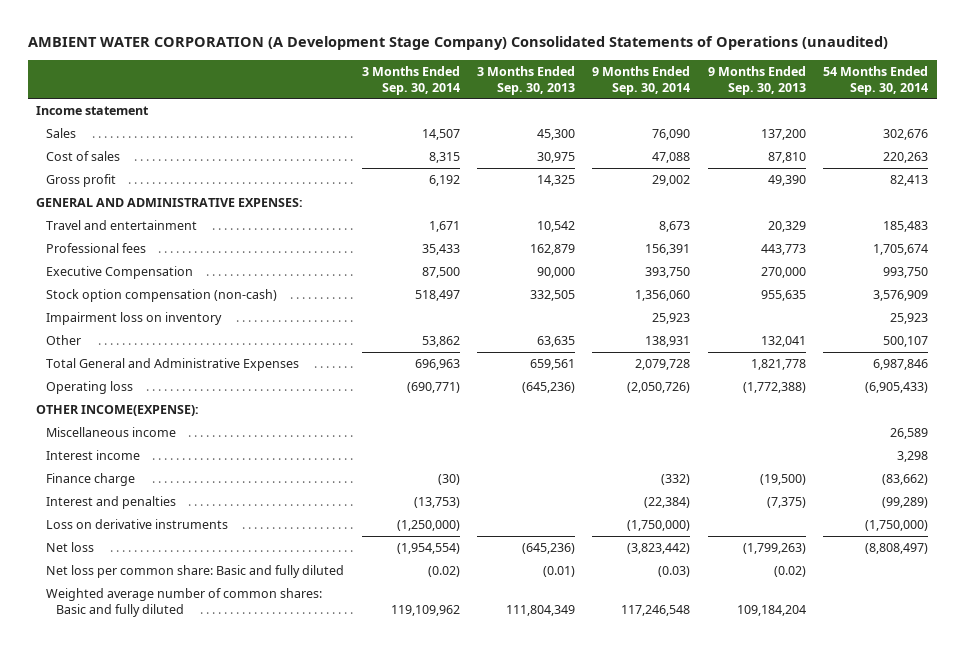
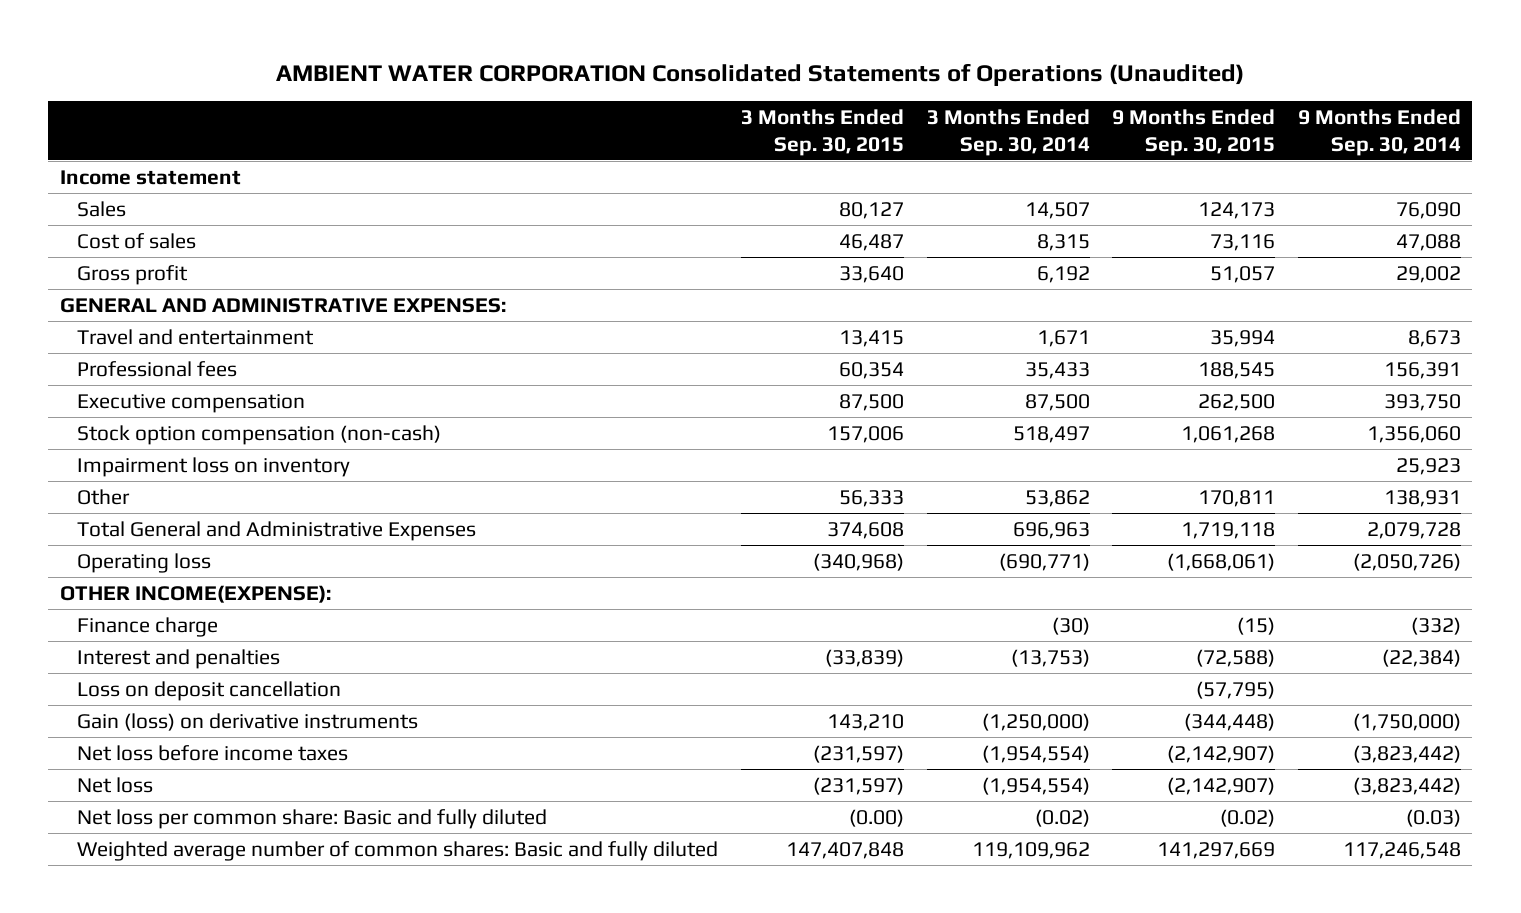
[27,36,888,51] AMBIENT WATER CORPORATION (A Development Stage Company) Consolidated Statements of Operations (unaudited) -> [276,62,1245,86] AMBIENT WATER CORPORATION Consolidated Statements of Operations (Unaudited)
[477,65,576,95] 3 Months Ended Sep. 30, 2013 -> none
[707,65,806,95] 9 Months Ended Sep. 30, 2013 -> none
[823,65,929,95] 54 Months Ended Sep. 30, 2014 -> none
none -> [741,109,905,156] 3 Months Ended Sep. 30, 2015
none -> [1112,109,1276,156] 9 Months Ended Sep. 30, 2015
[46,265,194,279] Executive Compensation -> [77,393,306,413] Executive compensation
[46,426,177,437] Miscellaneous income -> none
[46,449,141,460] Interest income -> none
none -> [77,680,342,701] Loss on deposit cancellation
[46,518,229,529] Loss on derivative instruments -> [77,712,419,731] Gain (loss) on derivative instruments
none -> [77,744,349,761] Net loss before income taxes

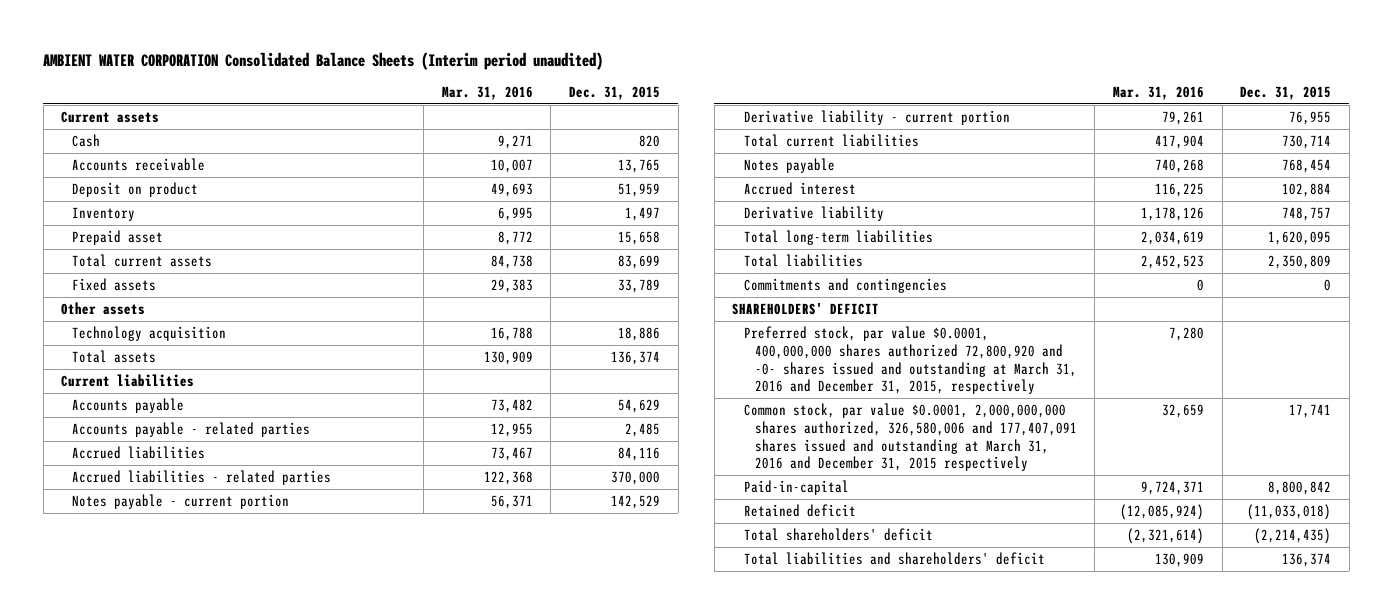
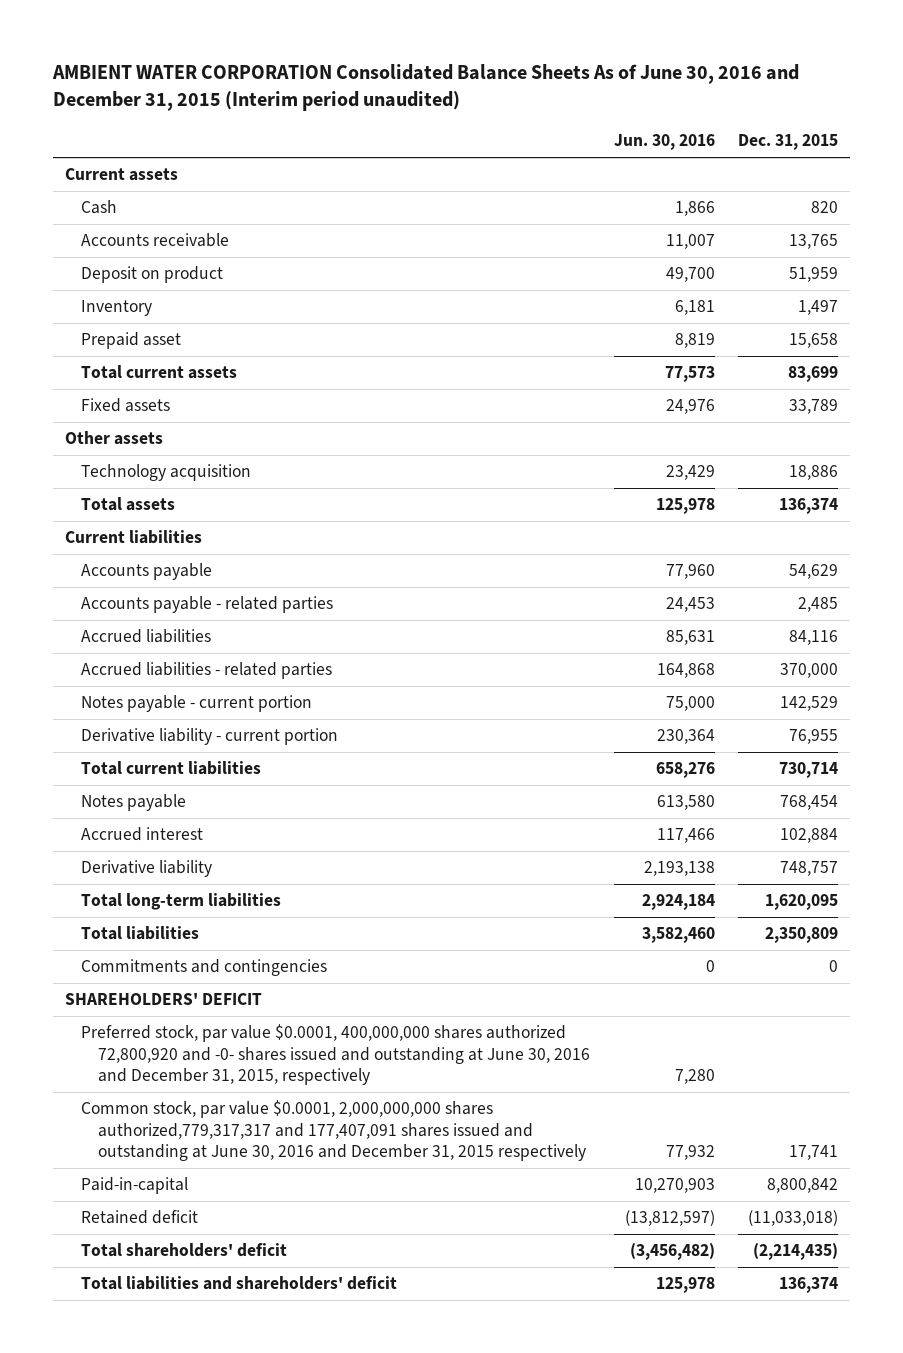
[43,51,604,70] AMBIENT WATER CORPORATION Consolidated Balance Sheets (Interim period unaudited) -> [51,64,799,112] AMBIENT WATER CORPORATION Consolidated Balance Sheets As of June 30, 2016 and December 31, 2015 (Interim period unaudited)
[441,86,533,101] Mar. 31, 2016 -> none
none -> [613,134,715,151] Jun. 30, 2016
[743,325,1077,395] Preferred stock, par value $0.0001, 400,000,000 shares authorized 72,800,920 and -0- shares issued and outstanding at March 31, 2016 and December 31, 2015, respectively -> [81,1024,590,1086] Preferred stock, par value $0.0001, 400,000,000 shares authorized 72,800,920 and -0- shares issued and outstanding at June 30, 2016 and December 31, 2015, respectively
[743,402,1077,472] Common stock, par value $0.0001, 2,000,000,000 shares authorized, 326,580,006 and 177,407,091 shares issued and outstanding at March 31, 2016 and December 31, 2015 respectively -> [81,1100,586,1162] Common stock, par value $0.0001, 2,000,000,000 shares authorized,779,317,317 and 177,407,091 shares issued and outstanding at June 30, 2016 and December 31, 2015 respectively

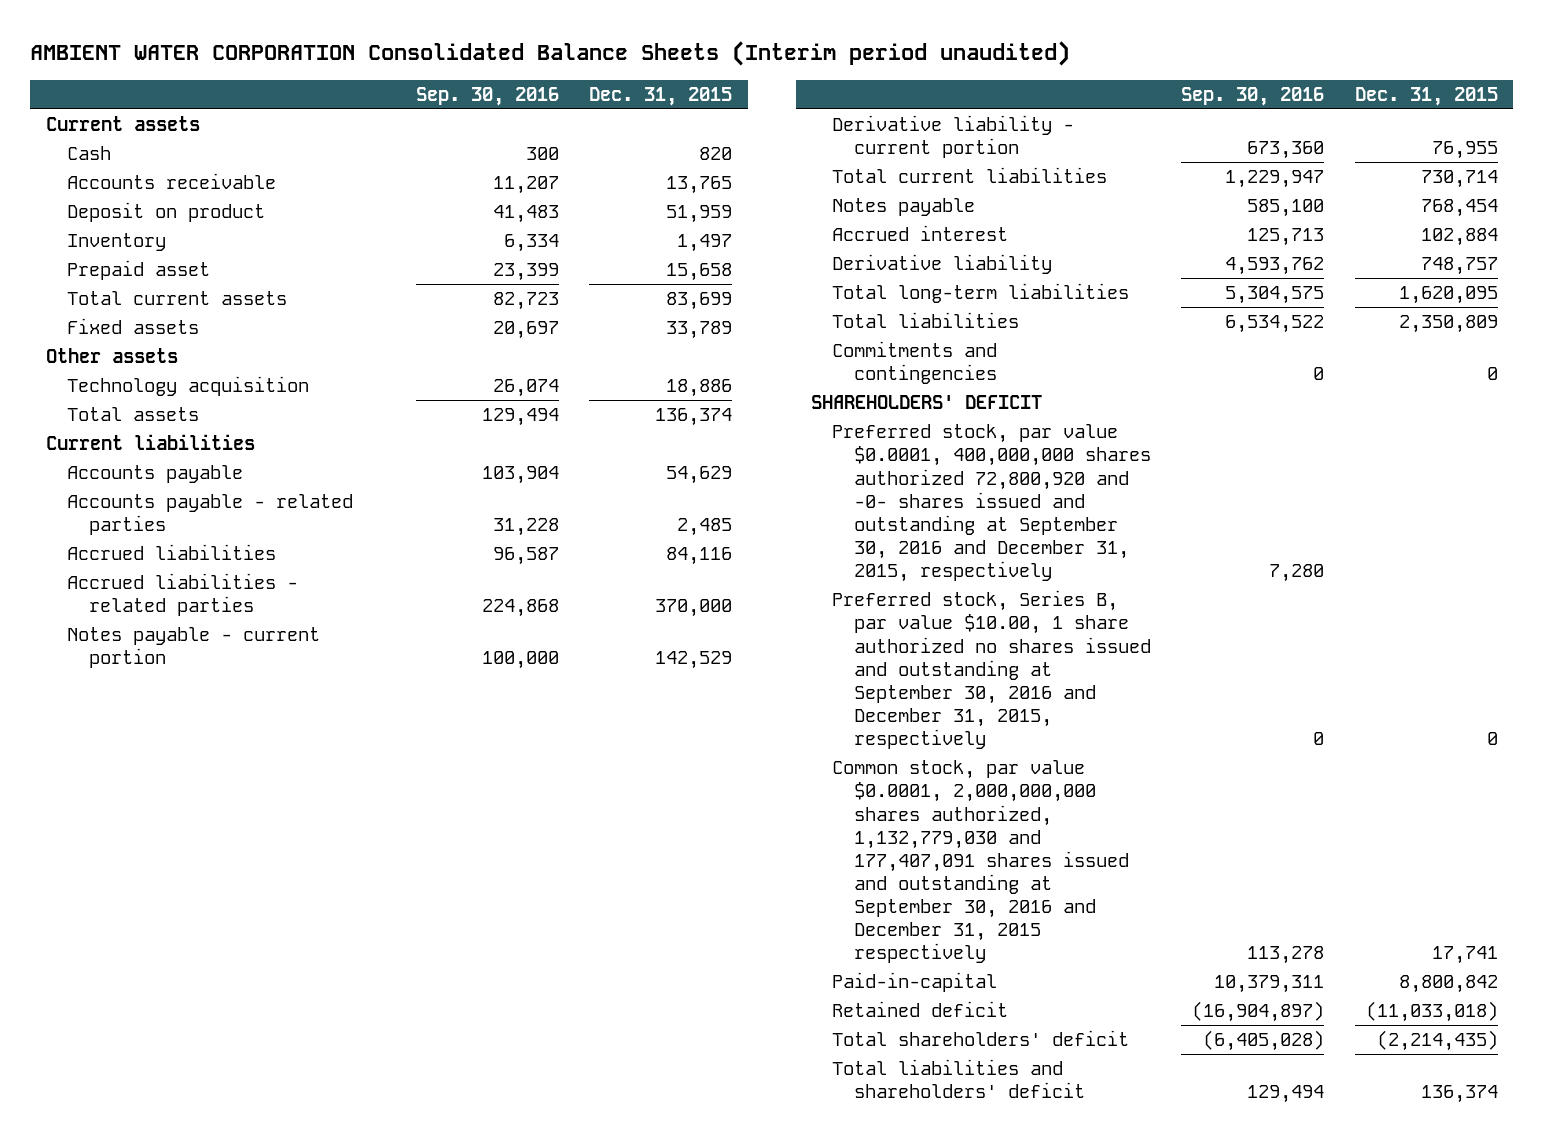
[51,64,799,112] AMBIENT WATER CORPORATION Consolidated Balance Sheets As of June 30, 2016 and December 31, 2015 (Interim period unaudited) -> [30,41,1071,67] AMBIENT WATER CORPORATION Consolidated Balance Sheets (Interim period unaudited)
[613,134,715,151] Jun. 30, 2016 -> none
none -> [415,86,559,106] Sep. 30, 2016
[81,1024,590,1086] Preferred stock, par value $0.0001, 400,000,000 shares authorized 72,800,920 and -0- shares issued and outstanding at June 30, 2016 and December 31, 2015, respectively -> [832,424,1151,583] Preferred stock, par value $0.0001, 400,000,000 shares authorized 72,800,920 and -0- shares issued and outstanding at September 30, 2016 and December 31, 2015, respectively
none -> [832,590,1151,750] Preferred stock, Series B, par value $10.00, 1 share authorized no shares issued and outstanding at September 30, 2016 and December 31, 2015, respectively
[81,1100,586,1162] Common stock, par value $0.0001, 2,000,000,000 shares authorized,779,317,317 and 177,407,091 shares issued and outstanding at June 30, 2016 and December 31, 2015 respectively -> [832,760,1129,964] Common stock, par value $0.0001, 2,000,000,000 shares authorized, 1,132,779,030 and 177,407,091 shares issued and outstanding at September 30, 2016 and December 31, 2015 respectively

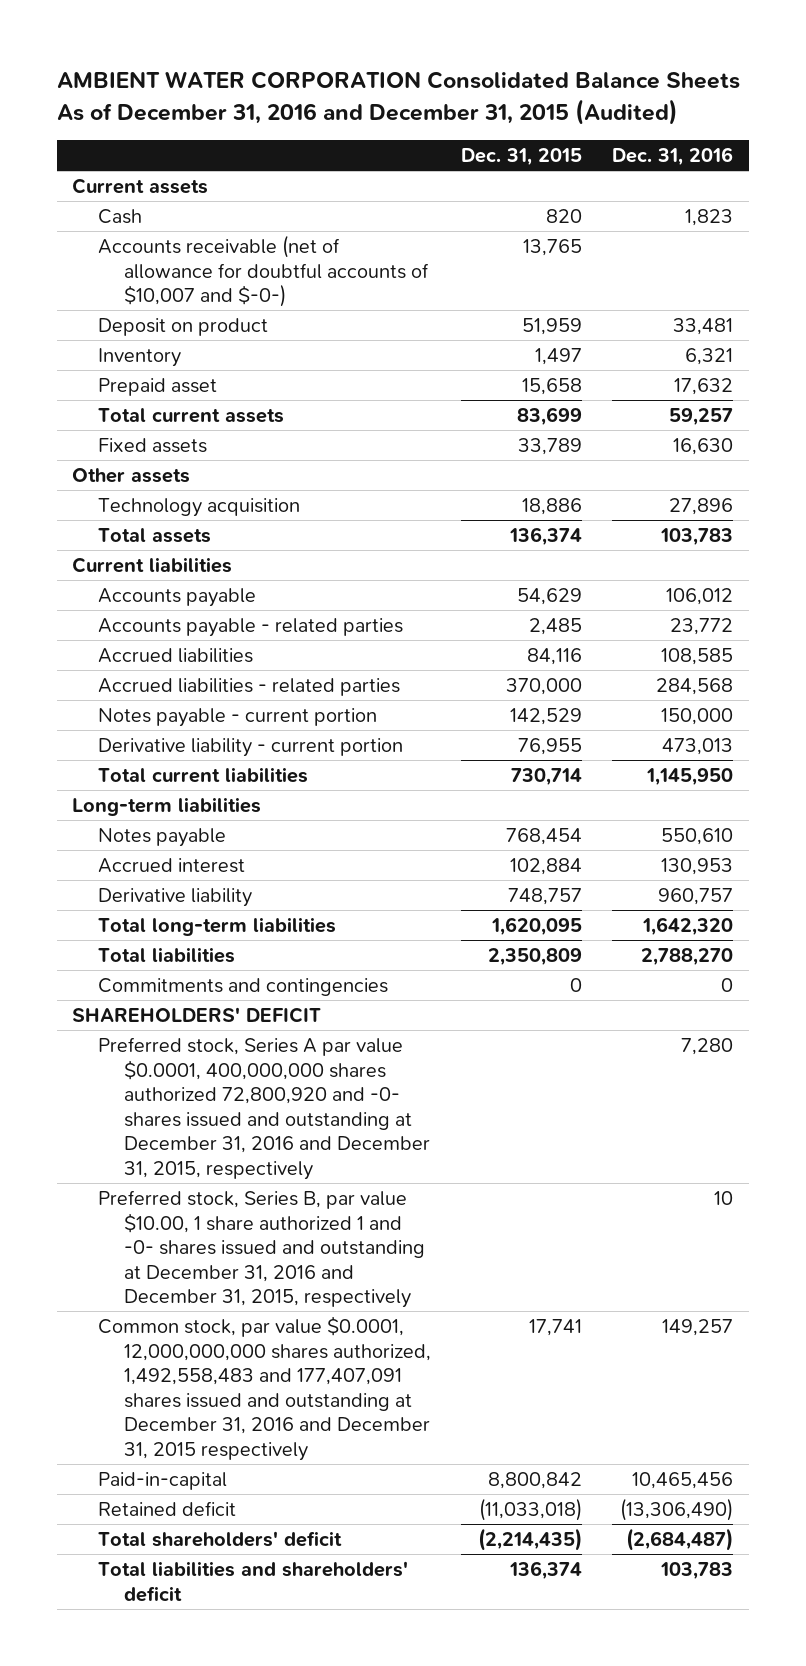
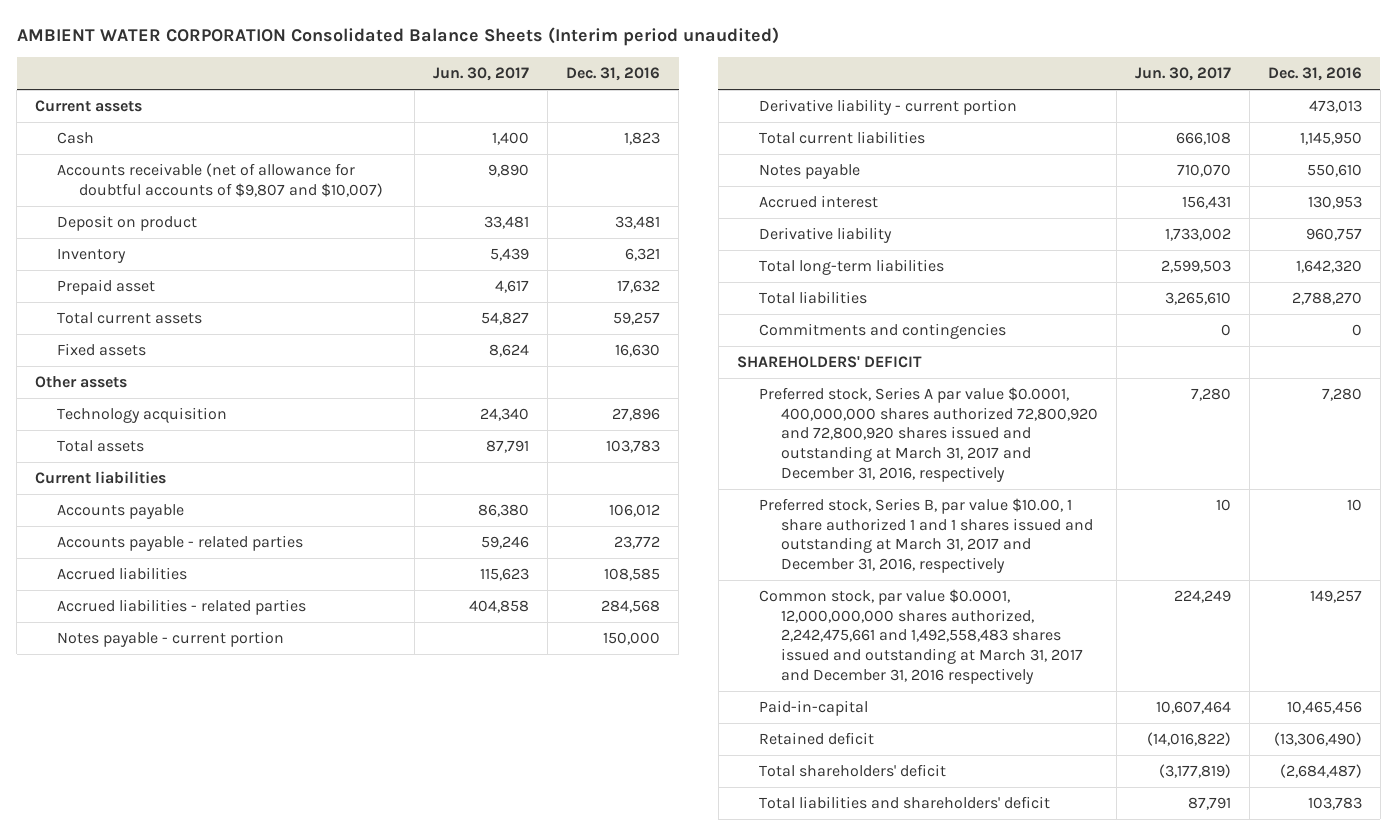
[56,71,740,125] AMBIENT WATER CORPORATION Consolidated Balance Sheets As of December 31, 2016 and December 31, 2015 (Audited) -> [16,27,779,47] AMBIENT WATER CORPORATION Consolidated Balance Sheets (Interim period unaudited)
[461,147,583,166] Dec. 31, 2015 -> none
none -> [433,67,530,82] Jun. 30, 2017
[97,235,429,308] Accounts receivable (net of allowance for doubtful accounts of $10,007 and $-0-) -> [57,163,384,197] Accounts receivable (net of allowance for doubtful accounts of $9,807 and $10,007)
[72,797,262,817] Long-term liabilities -> none
[97,1037,430,1180] Preferred stock, Series A par value $0.0001, 400,000,000 shares authorized 72,800,920 and -0- shares issued and outstanding at December 31, 2016 and December 31, 2015, respectively -> [758,387,1099,482] Preferred stock, Series A par value $0.0001, 400,000,000 shares authorized 72,800,920 and 72,800,920 shares issued and outstanding at March 31, 2017 and December 31, 2016, respectively
[97,1190,425,1309] Preferred stock, Series B, par value $10.00, 1 share authorized 1 and -0- shares issued and outstanding at December 31, 2016 and December 31, 2015, respectively -> [758,498,1094,574] Preferred stock, Series B, par value $10.00, 1 share authorized 1 and 1 shares issued and outstanding at March 31, 2017 and December 31, 2016, respectively
[97,1316,431,1461] Common stock, par value $0.0001, 12,000,000,000 shares authorized, 1,492,558,483 and 177,407,091 shares issued and outstanding at December 31, 2016 and December 31, 2015 respectively -> [758,589,1084,684] Common stock, par value $0.0001, 12,000,000,000 shares authorized, 2,242,475,661 and 1,492,558,483 shares issued and outstanding at March 31, 2017 and December 31, 2016 respectively

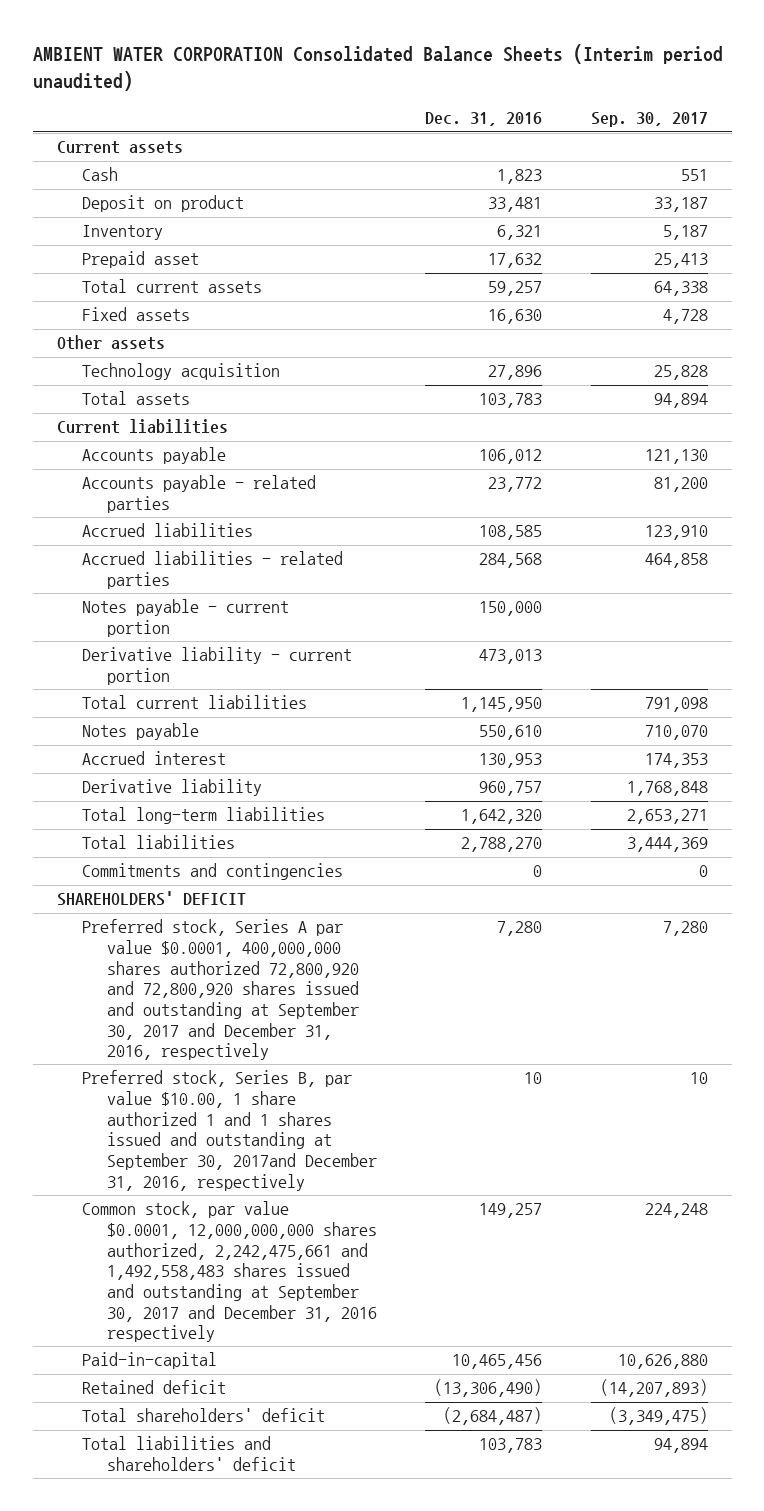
[433,67,530,82] Jun. 30, 2017 -> none
none -> [590,112,708,128] Sep. 30, 2017
[57,163,384,197] Accounts receivable (net of allowance for doubtful accounts of $9,807 and $10,007) -> none
[758,387,1099,482] Preferred stock, Series A par value $0.0001, 400,000,000 shares authorized 72,800,920 and 72,800,920 shares issued and outstanding at March 31, 2017 and December 31, 2016, respectively -> [81,919,359,1061] Preferred stock, Series A par value $0.0001, 400,000,000 shares authorized 72,800,920 and 72,800,920 shares issued and outstanding at September 30, 2017 and December 31, 2016, respectively
[758,498,1094,574] Preferred stock, Series B, par value $10.00, 1 share authorized 1 and 1 shares issued and outstanding at March 31, 2017 and December 31, 2016, respectively -> [81,1070,377,1191] Preferred stock, Series B, par value $10.00, 1 share authorized 1 and 1 shares issued and outstanding at September 30, 2017and December 31, 2016, respectively
[758,589,1084,684] Common stock, par value $0.0001, 12,000,000,000 shares authorized, 2,242,475,661 and 1,492,558,483 shares issued and outstanding at March 31, 2017 and December 31, 2016 respectively -> [81,1201,377,1343] Common stock, par value $0.0001, 12,000,000,000 shares authorized, 2,242,475,661 and 1,492,558,483 shares issued and outstanding at September 30, 2017 and December 31, 2016 respectively

